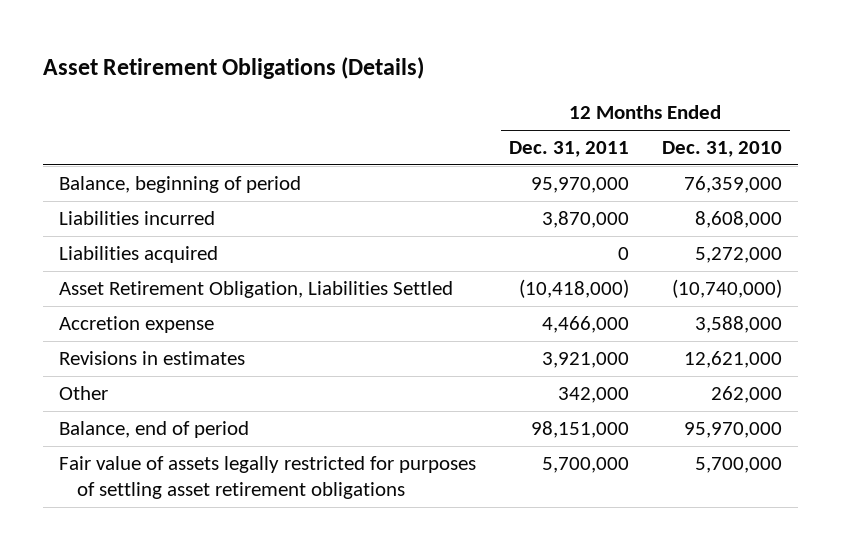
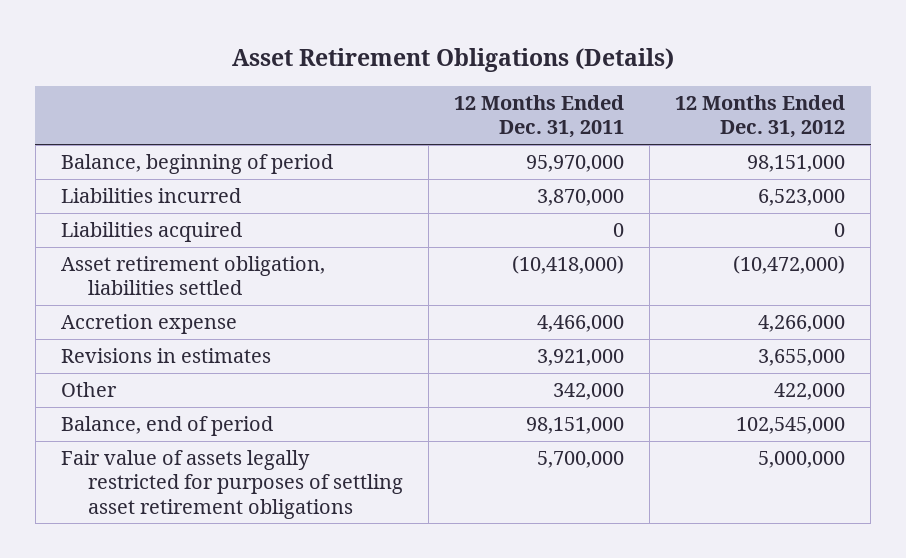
[661,141,782,158] Dec. 31, 2010 -> none
none -> [675,95,846,139] 12 Months Ended Dec. 31, 2012
[59,281,454,299] Asset Retirement Obligation, Liabilities Settled -> [60,255,325,296] Asset retirement obligation, liabilities settled

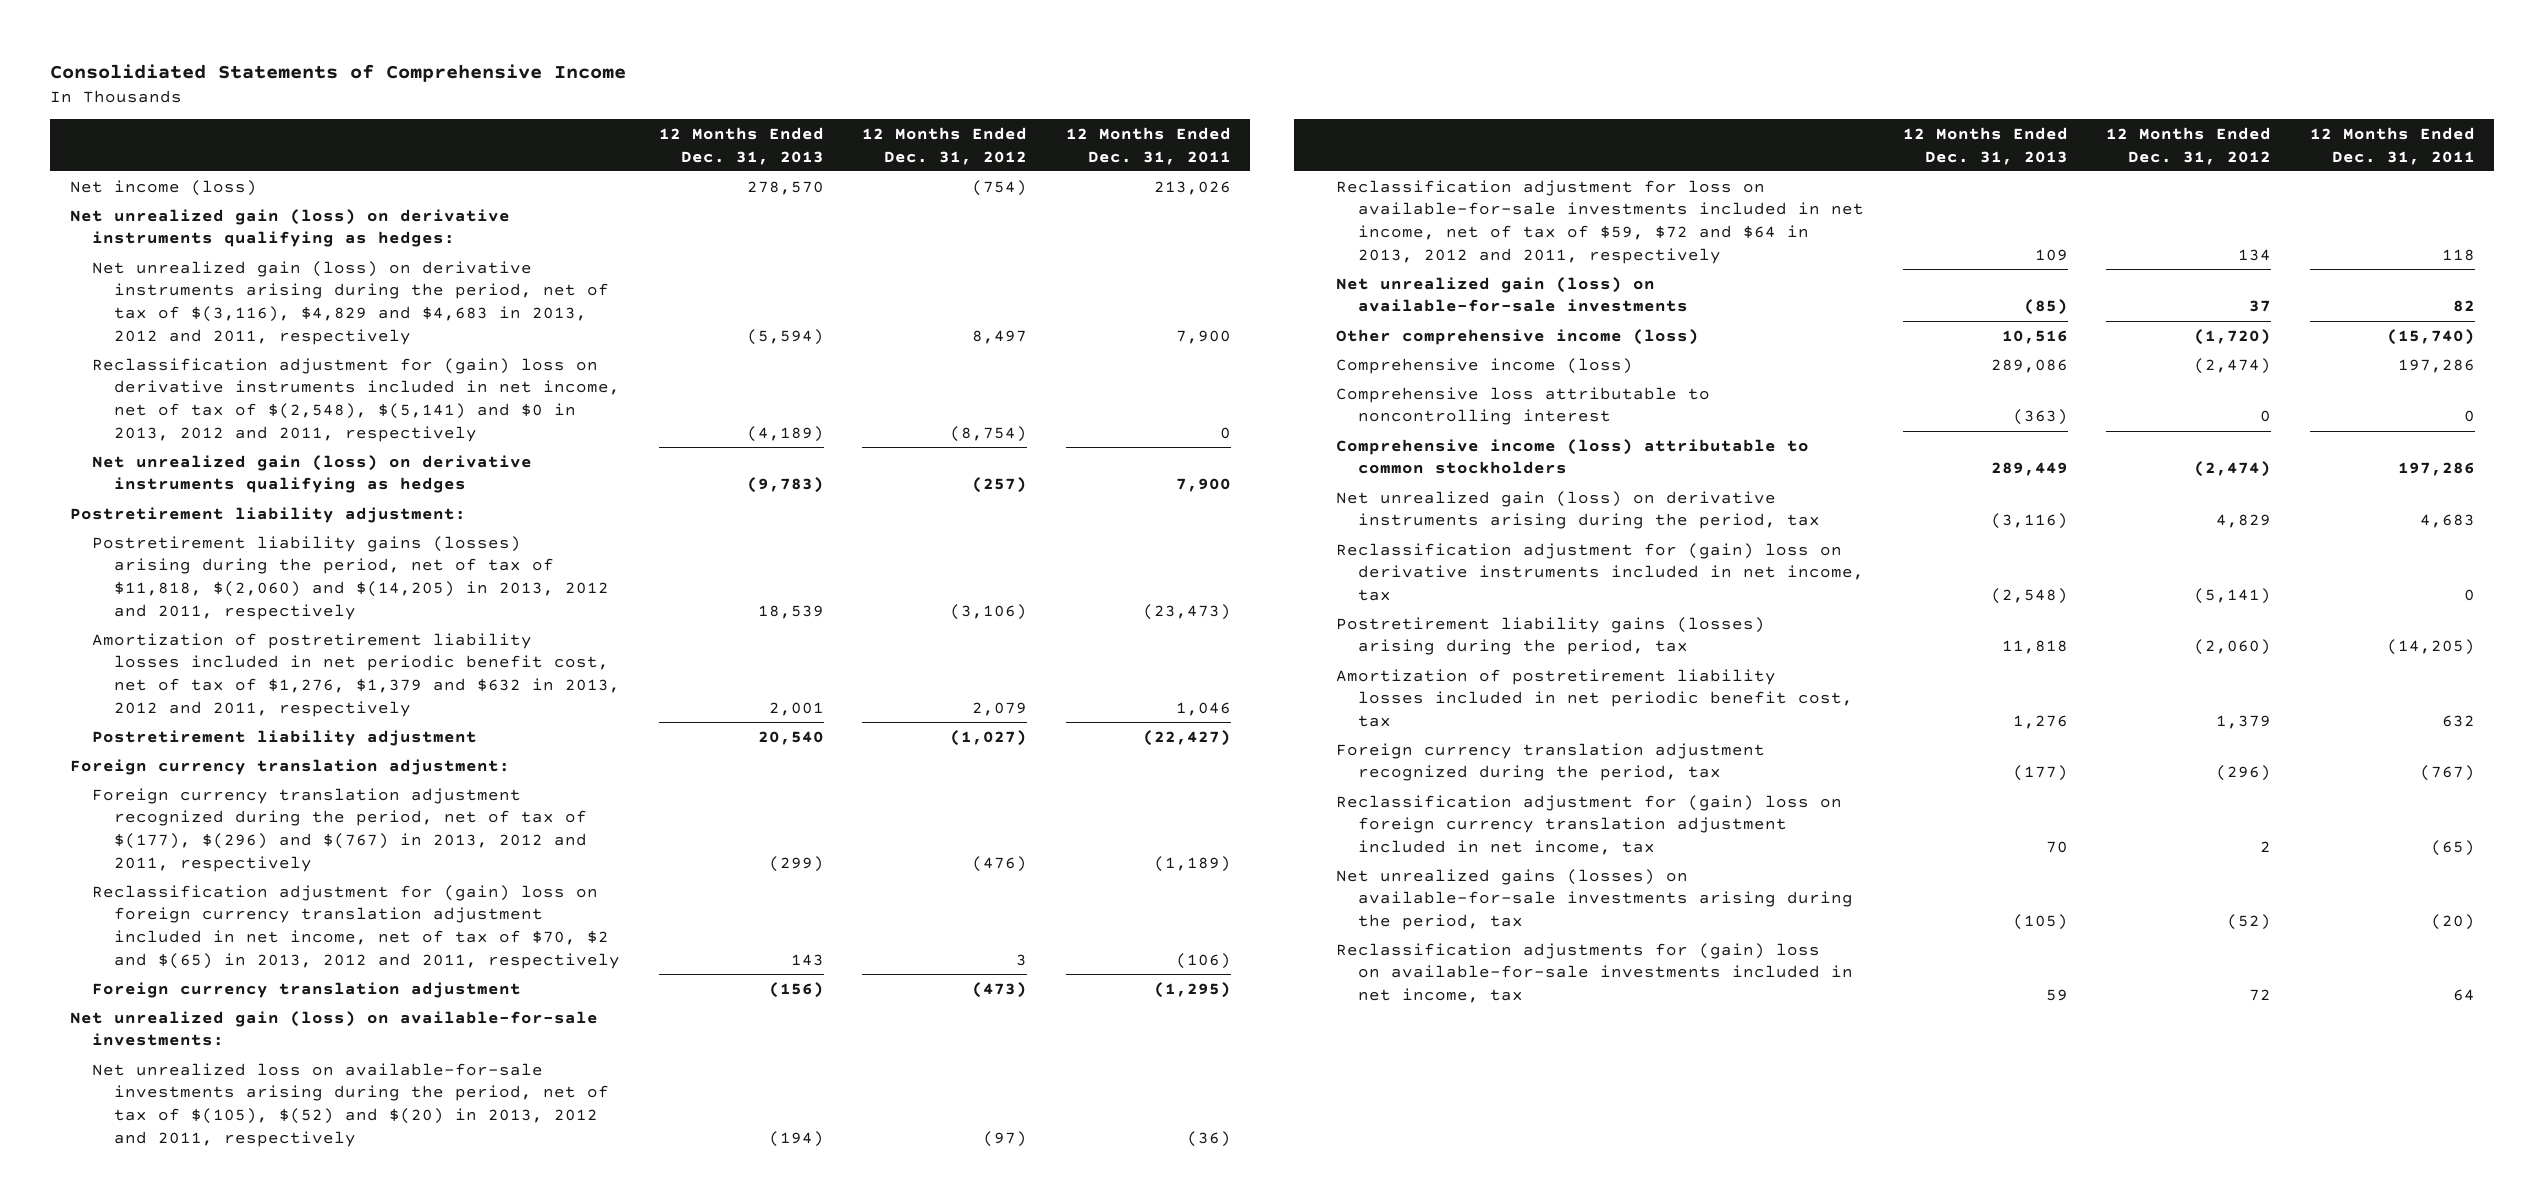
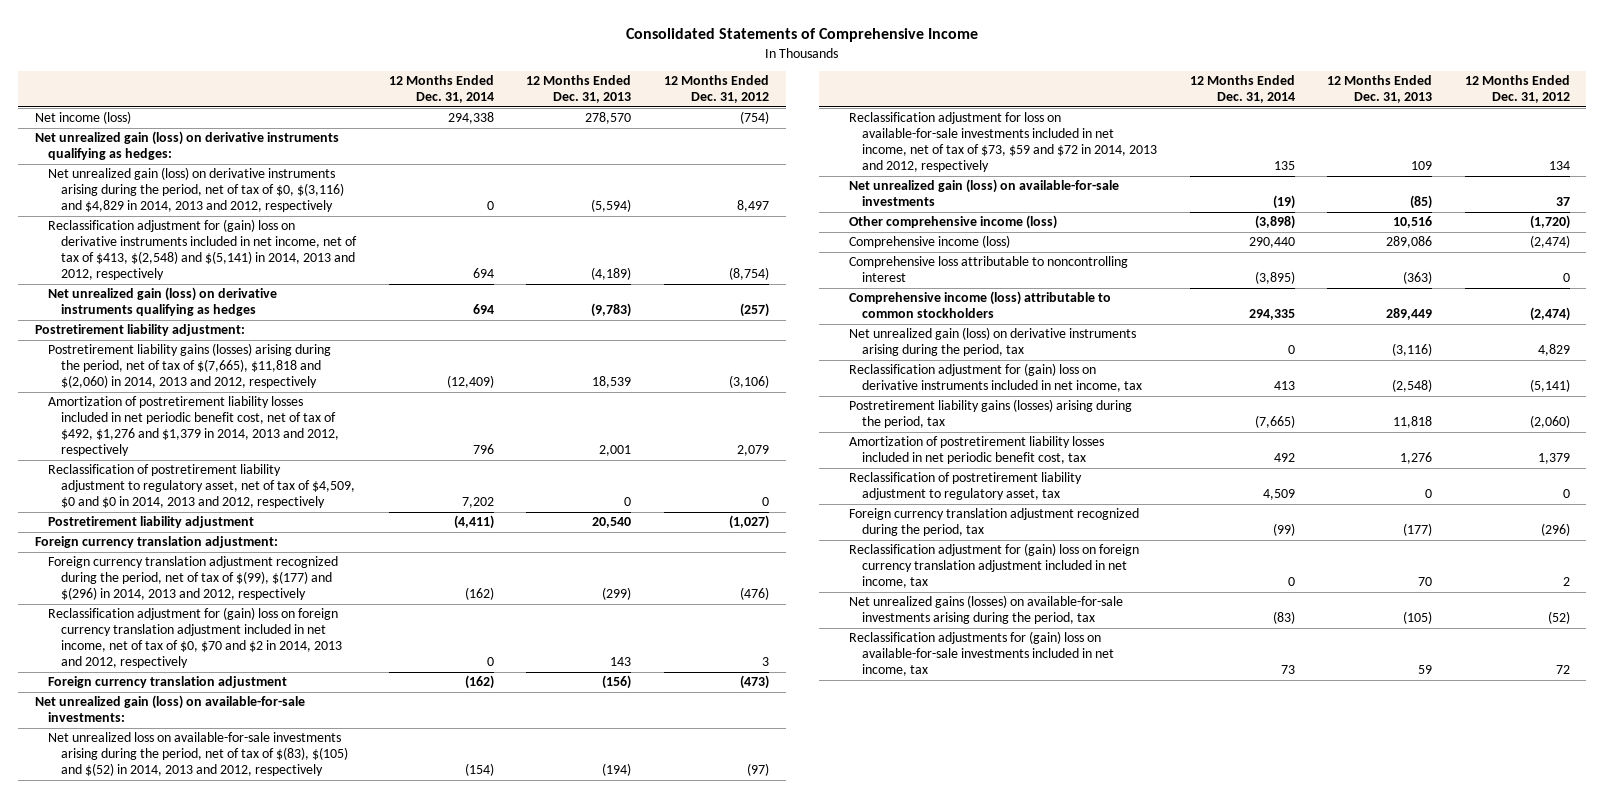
[50,63,627,82] Consolidiated Statements of Comprehensive Income -> [626,28,979,43] Consolidated Statements of Comprehensive Income
[1066,126,1232,165] 12 Months Ended Dec. 31, 2011 -> none
none -> [388,75,494,104] 12 Months Ended Dec. 31, 2014
[91,260,610,345] Net unrealized gain (loss) on derivative instruments arising during the period, net of tax of $(3,116), $4,829 and $4,683 in 2013, 2012 and 2011, respectively -> [47,167,345,213] Net unrealized gain (loss) on derivative instruments arising during the period, net of tax of $0, $(3,116) and $4,829 in 2014, 2013 and 2012, respectively
[91,357,621,442] Reclassification adjustment for (gain) loss on derivative instruments included in net income, net of tax of $(2,548), $(5,141) and $0 in 2013, 2012 and 2011, respectively -> [47,219,358,280] Reclassification adjustment for (gain) loss on derivative instruments included in net income, net of tax of $413, $(2,548) and $(5,141) in 2014, 2013 and 2012, respectively
[91,535,610,620] Postretirement liability gains (losses) arising during the period, net of tax of $11,818, $(2,060) and $(14,205) in 2013, 2012 and 2011, respectively -> [47,343,331,389] Postretirement liability gains (losses) arising during the period, net of tax of $(7,665), $11,818 and $(2,060) in 2014, 2013 and 2012, respectively
[91,632,621,717] Amortization of postretirement liability losses included in net periodic benefit cost, net of tax of $1,276, $1,379 and $632 in 2013, 2012 and 2011, respectively -> [47,396,340,456] Amortization of postretirement liability losses included in net periodic benefit cost, net of tax of $492, $1,276 and $1,379 in 2014, 2013 and 2012, respectively
none -> [47,464,356,509] Reclassification of postretirement liability adjustment to regulatory asset, net of tax of $4,509, $0 and $0 in 2014, 2013 and 2012, respectively
[91,787,588,872] Foreign currency translation adjustment recognized during the period, net of tax of $(177), $(296) and $(767) in 2013, 2012 and 2011, respectively -> [47,556,338,601] Foreign currency translation adjustment recognized during the period, net of tax of $(99), $(177) and $(296) in 2014, 2013 and 2012, respectively
[91,884,621,969] Reclassification adjustment for (gain) loss on foreign currency translation adjustment included in net income, net of tax of $70, $2 and $(65) in 2013, 2012 and 2011, respectively -> [47,607,343,668] Reclassification adjustment for (gain) loss on foreign currency translation adjustment included in net income, net of tax of $0, $70 and $2 in 2014, 2013 and 2012, respectively
[91,1062,610,1147] Net unrealized loss on available-for-sale investments arising during the period, net of tax of $(105), $(52) and $(20) in 2013, 2012 and 2011, respectively -> [47,732,349,777] Net unrealized loss on available-for-sale investments arising during the period, net of tax of $(83), $(105) and $(52) in 2014, 2013 and 2012, respectively
[1335,179,1865,264] Reclassification adjustment for loss on available-for-sale investments included in net income, net of tax of $59, $72 and $64 in 2013, 2012 and 2011, respectively -> [848,112,1157,172] Reclassification adjustment for loss on available-for-sale investments included in net income, net of tax of $73, $59 and $72 in 2014, 2013 and 2012, respectively
none -> [848,472,1082,501] Reclassification of postretirement liability adjustment to regulatory asset, tax

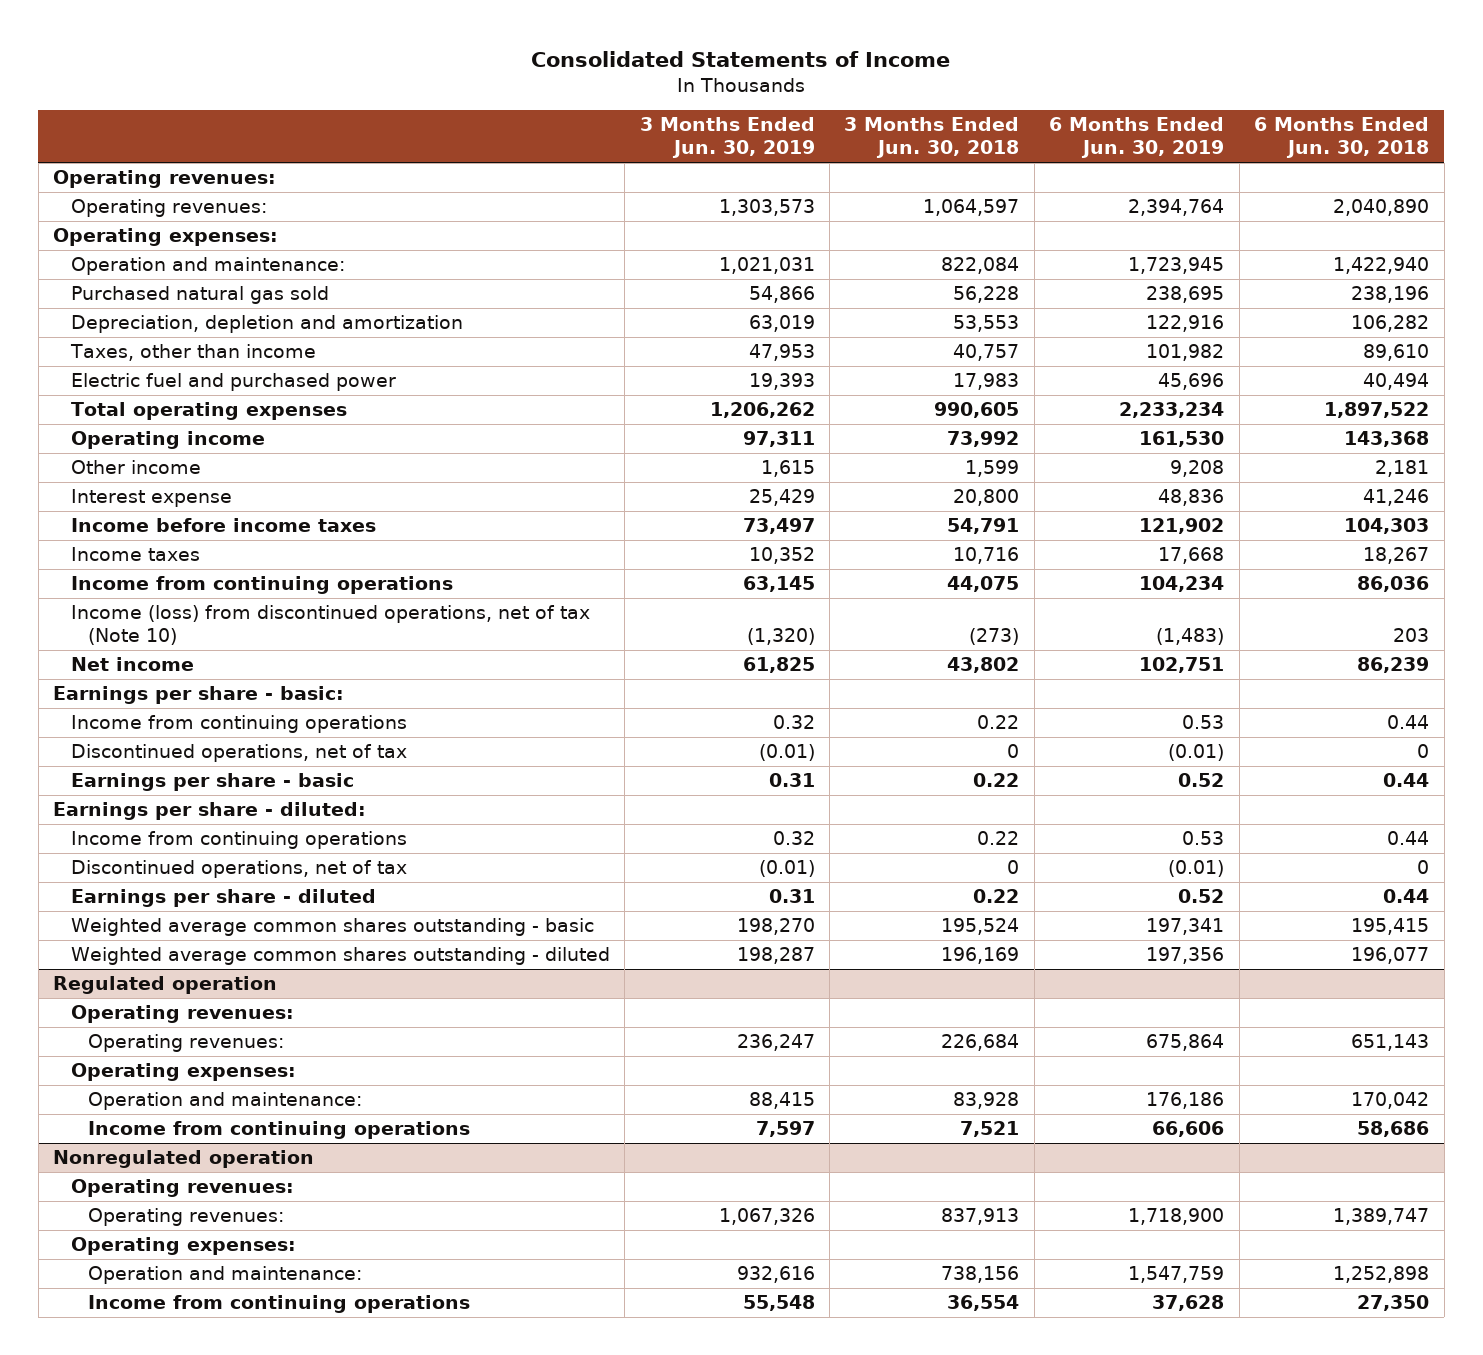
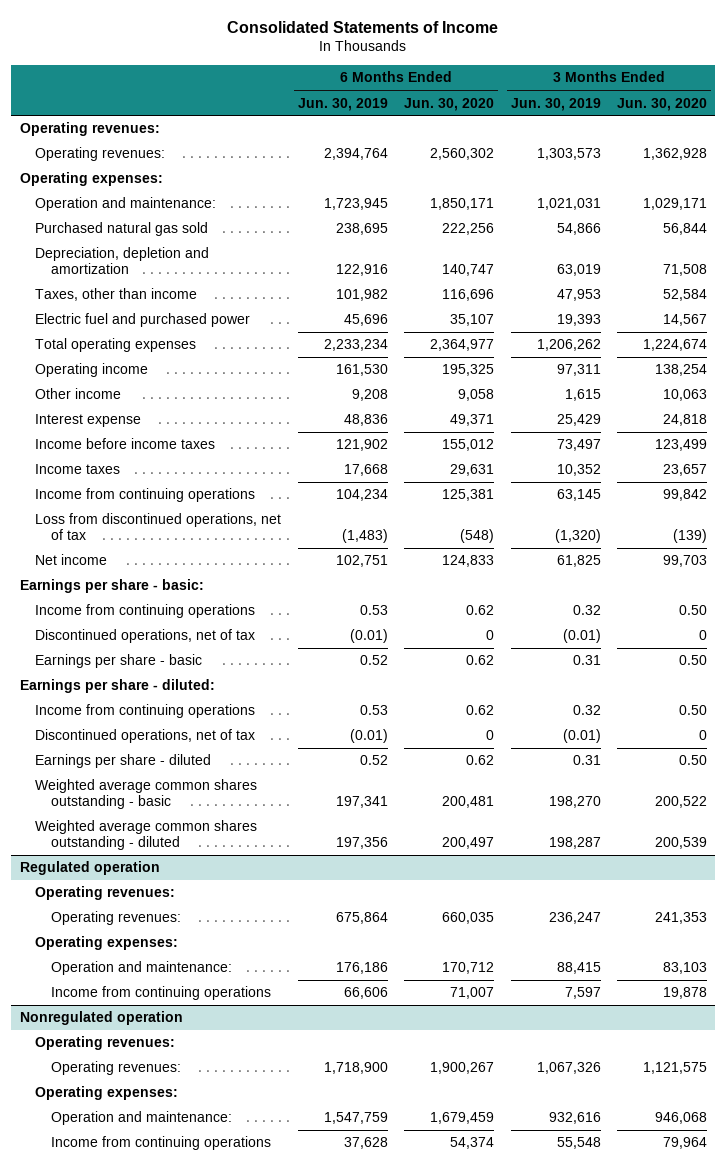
[844,117,1020,159] 3 Months Ended Jun. 30, 2018 -> none
[1254,117,1430,159] 6 Months Ended Jun. 30, 2018 -> none
none -> [404,97,495,111] Jun. 30, 2020
none -> [617,97,708,111] Jun. 30, 2020
[70,605,590,646] Income (loss) from discontinued operations, net of tax (Note 10) -> [35,513,282,541] Loss from discontinued operations, net of tax

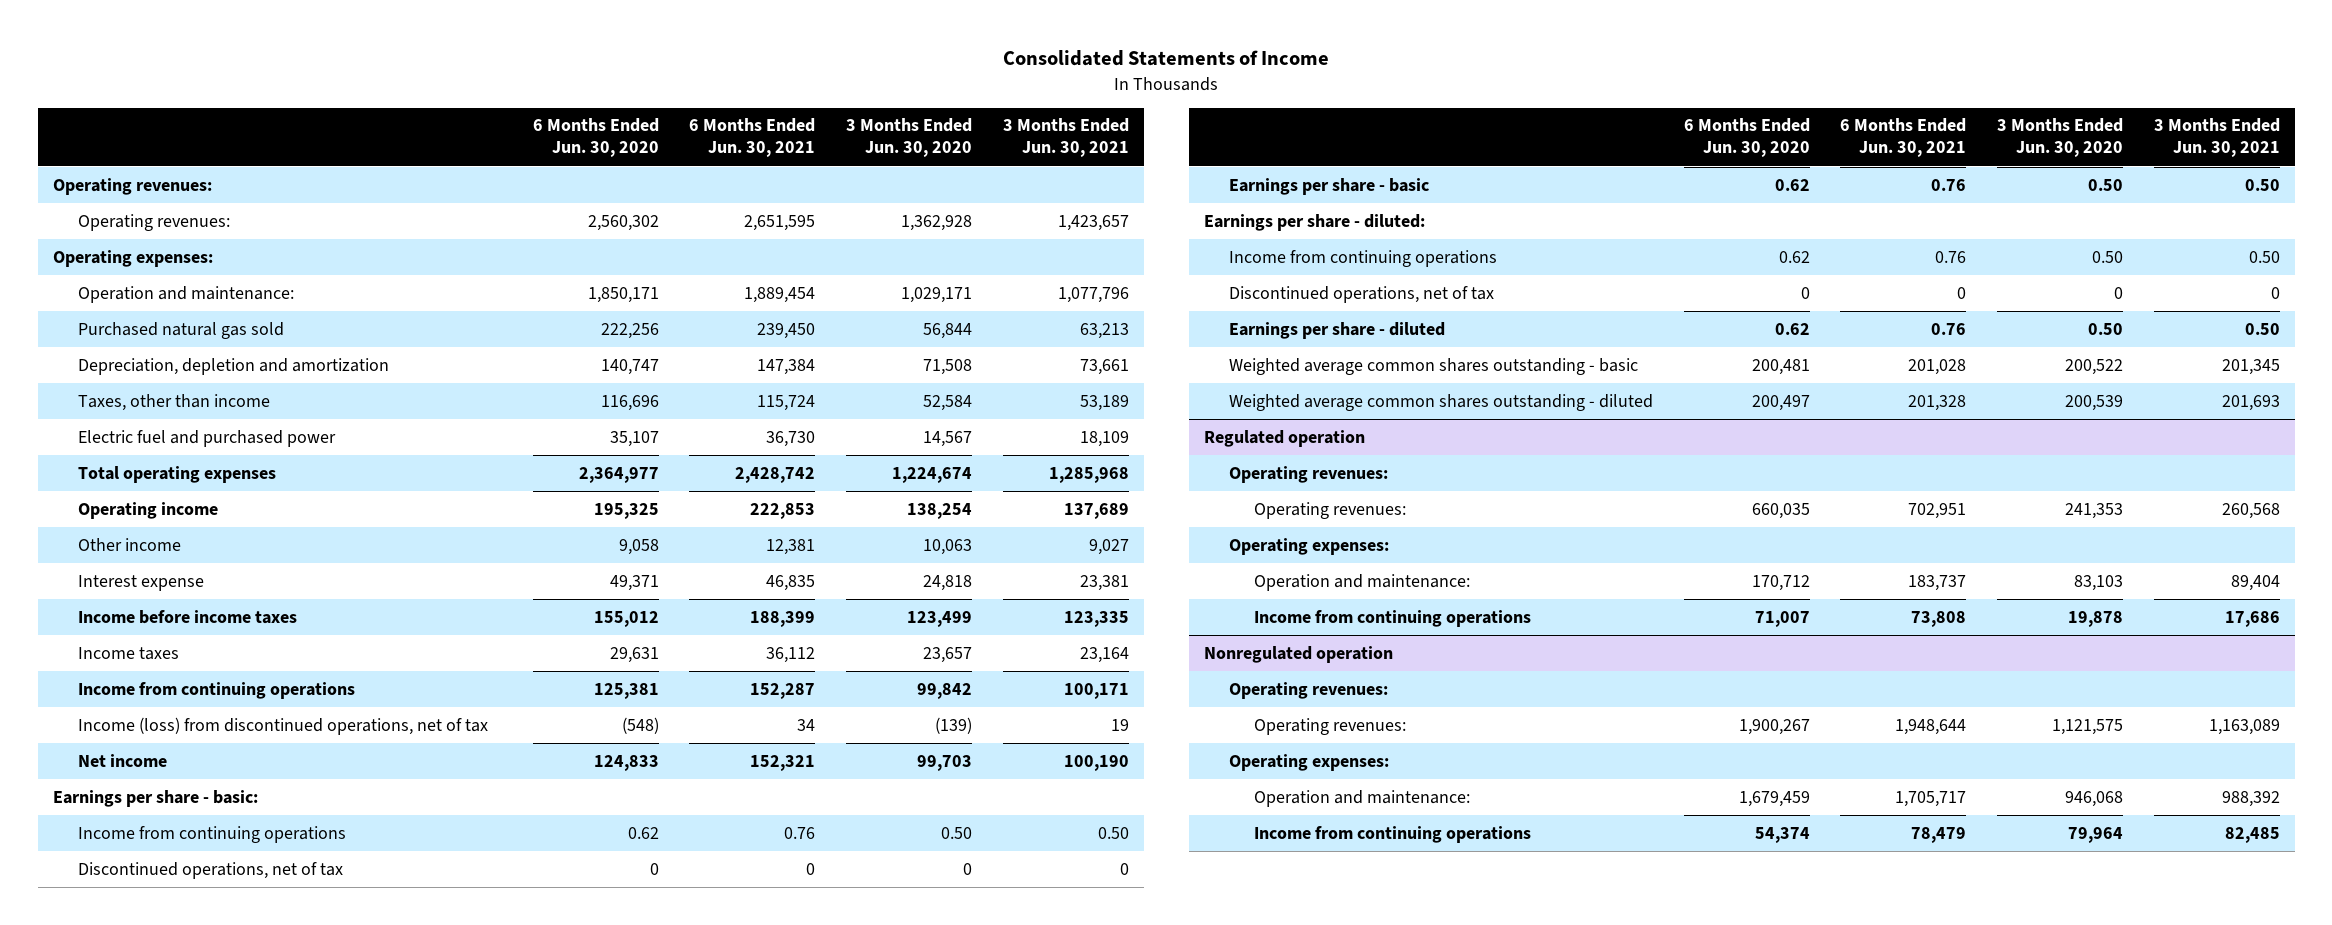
[297,97,388,111] Jun. 30, 2019 -> none
[510,97,601,111] Jun. 30, 2019 -> none
none -> [689,118,816,158] 6 Months Ended Jun. 30, 2021
none -> [1002,118,1129,158] 3 Months Ended Jun. 30, 2021
[35,513,282,541] Loss from discontinued operations, net of tax -> [78,716,489,735] Income (loss) from discontinued operations, net of tax

